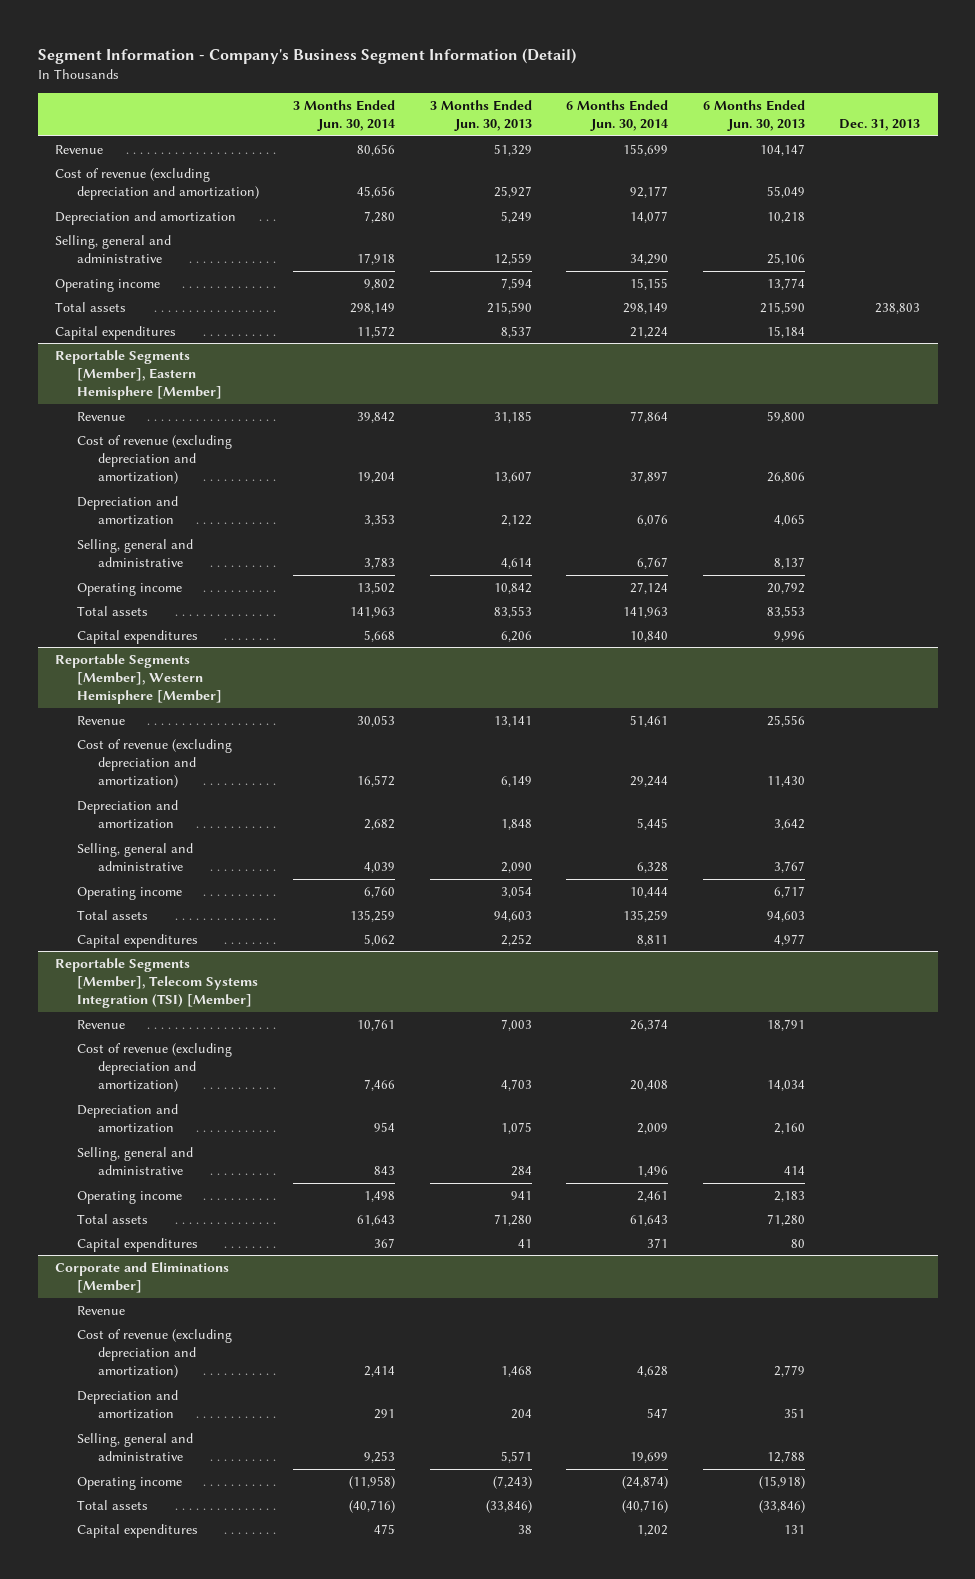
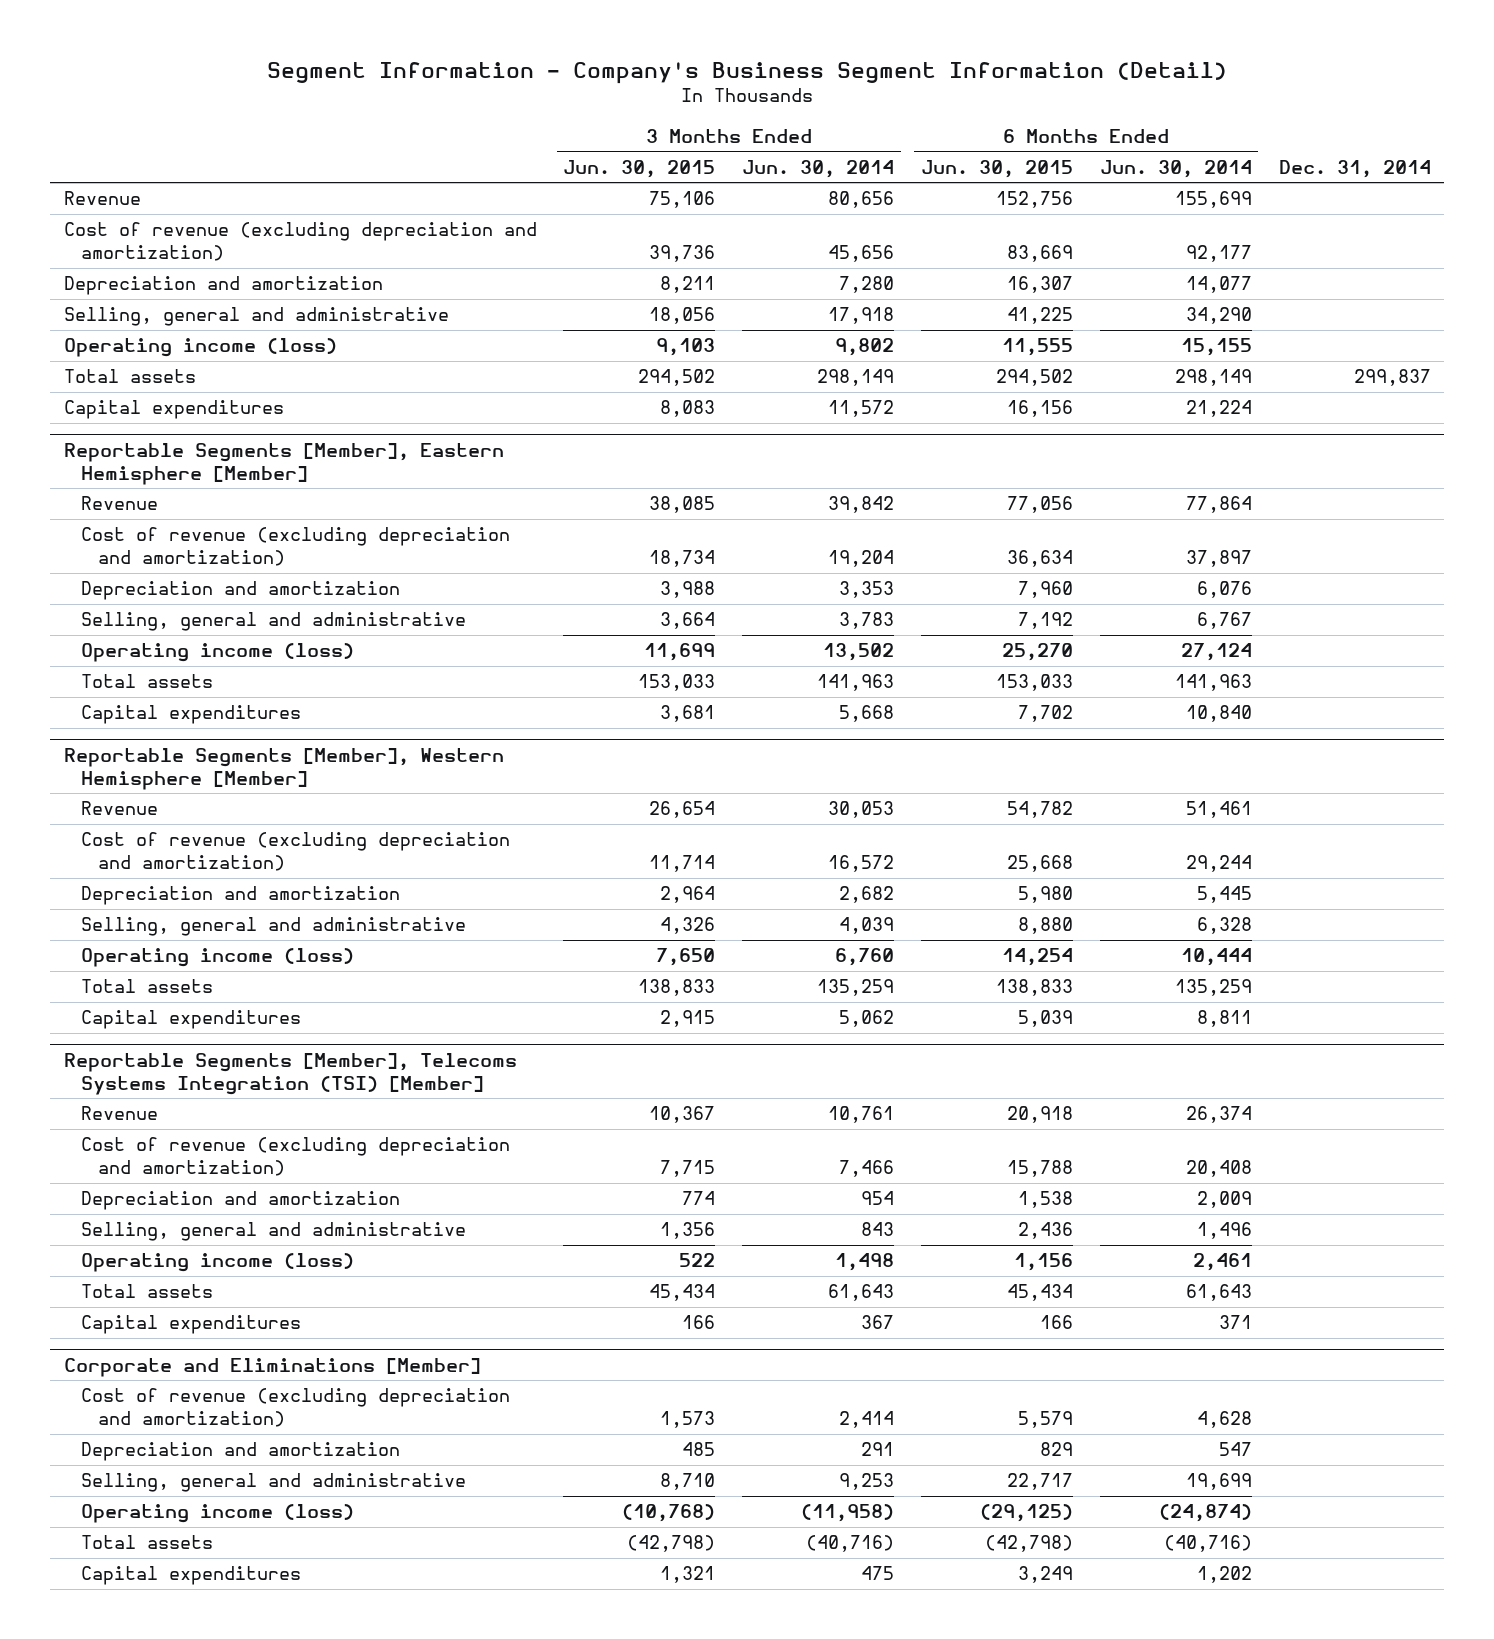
[429,99,532,131] 3 Months Ended Jun. 30, 2013 -> none
[702,99,805,131] 6 Months Ended Jun. 30, 2013 -> none
[839,118,921,131] Dec. 31, 2013 -> none
none -> [563,159,716,178] Jun. 30, 2015
none -> [921,159,1074,178] Jun. 30, 2015
none -> [1278,159,1431,178] Dec. 31, 2014
[55,278,161,292] Operating income -> [63,338,337,358] Operating income (loss)
[76,582,182,596] Operating income -> [80,643,354,663] Operating income (loss)
[76,886,182,900] Operating income -> [80,948,354,968] Operating income (loss)
[55,957,258,1009] Reportable Segments [Member], Telecom Systems Integration (TSI) [Member] -> [63,1052,517,1095] Reportable Segments [Member], Telecoms Systems Integration (TSI) [Member]
[76,1190,182,1204] Operating income -> [80,1253,354,1273] Operating income (loss)
[76,1305,125,1315] Revenue -> none
[76,1476,182,1490] Operating income -> [80,1504,354,1524] Operating income (loss)

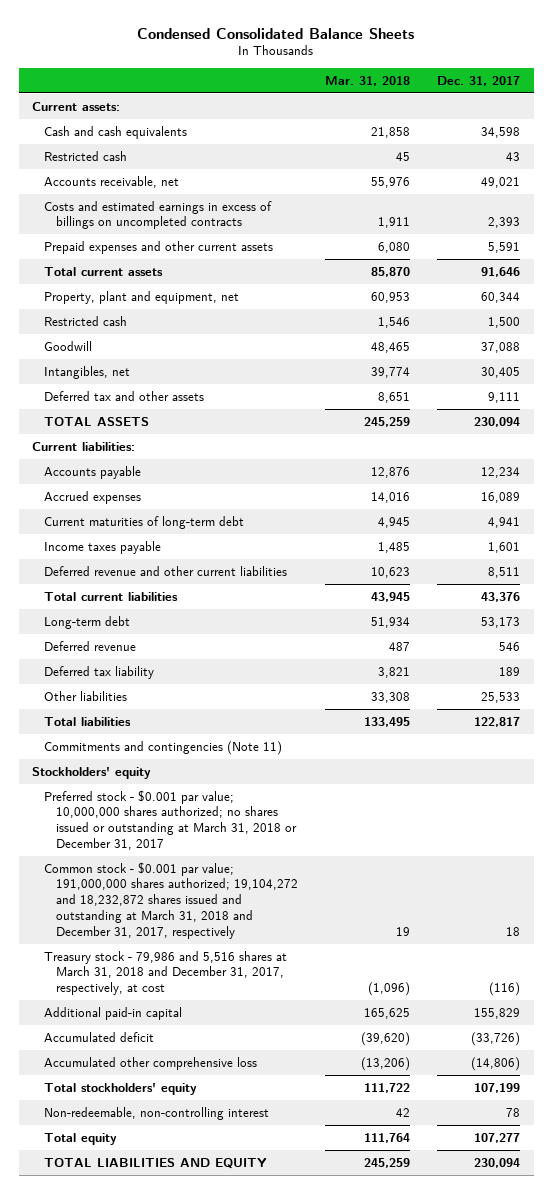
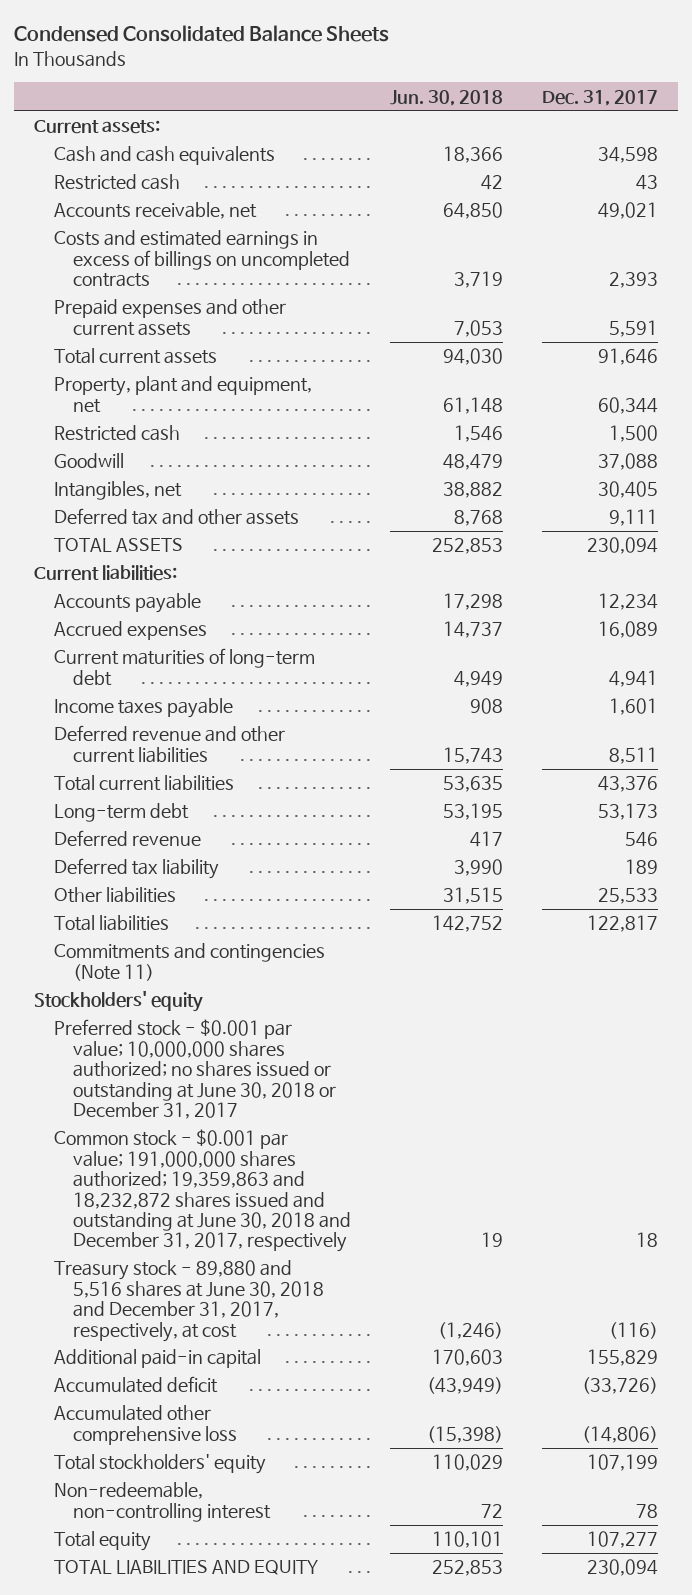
[325,75,411,86] Mar. 31, 2018 -> none
none -> [390,89,504,106] Jun. 30, 2018
[44,789,298,851] Preferred stock - $0.001 par value; 10,000,000 shares authorized; no shares issued or outstanding at March 31, 2018 or December 31, 2017 -> [53,1019,337,1119] Preferred stock - $0.001 par value; 10,000,000 shares authorized; no shares issued or outstanding at June 30, 2018 or December 31, 2017
[44,861,299,939] Common stock - $0.001 par value; 191,000,000 shares authorized; 19,104,272 and 18,232,872 shares issued and outstanding at March 31, 2018 and December 31, 2017, respectively -> [53,1129,352,1253] Common stock - $0.001 par value; 191,000,000 shares authorized; 19,359,863 and 18,232,872 shares issued and outstanding at June 30, 2018 and December 31, 2017, respectively
[44,950,288,996] Treasury stock - 79,986 and 5,516 shares at March 31, 2018 and December 31, 2017, respectively, at cost -> [53,1260,325,1342] Treasury stock - 89,880 and 5,516 shares at June 30, 2018 and December 31, 2017, respectively, at cost

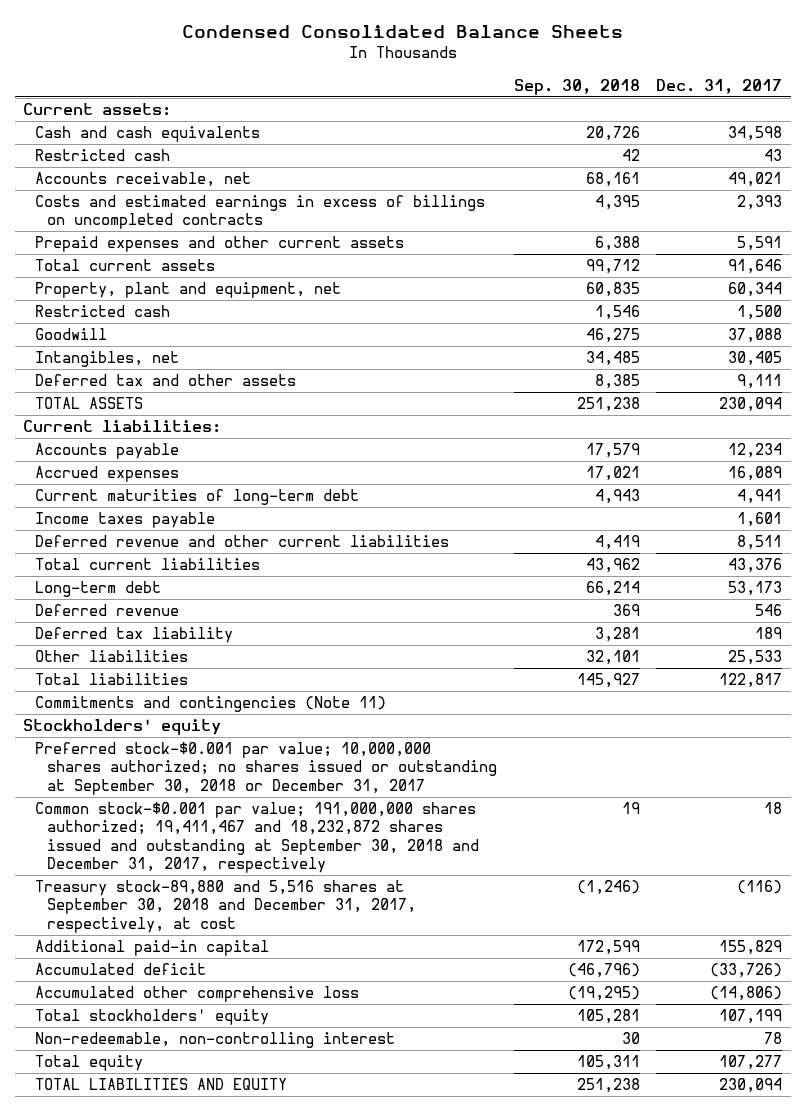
[390,89,504,106] Jun. 30, 2018 -> none
none -> [513,78,640,95] Sep. 30, 2018
[53,1019,337,1119] Preferred stock - $0.001 par value; 10,000,000 shares authorized; no shares issued or outstanding at June 30, 2018 or December 31, 2017 -> [35,742,498,795] Preferred stock-$0.001 par value; 10,000,000 shares authorized; no shares issued or outstanding at September 30, 2018 or December 31, 2017
[53,1129,352,1253] Common stock - $0.001 par value; 191,000,000 shares authorized; 19,359,863 and 18,232,872 shares issued and outstanding at June 30, 2018 and December 31, 2017, respectively -> [35,802,480,873] Common stock-$0.001 par value; 191,000,000 shares authorized; 19,411,467 and 18,232,872 shares issued and outstanding at September 30, 2018 and December 31, 2017, respectively
[53,1260,325,1342] Treasury stock - 89,880 and 5,516 shares at June 30, 2018 and December 31, 2017, respectively, at cost -> [35,880,417,933] Treasury stock-89,880 and 5,516 shares at September 30, 2018 and December 31, 2017, respectively, at cost

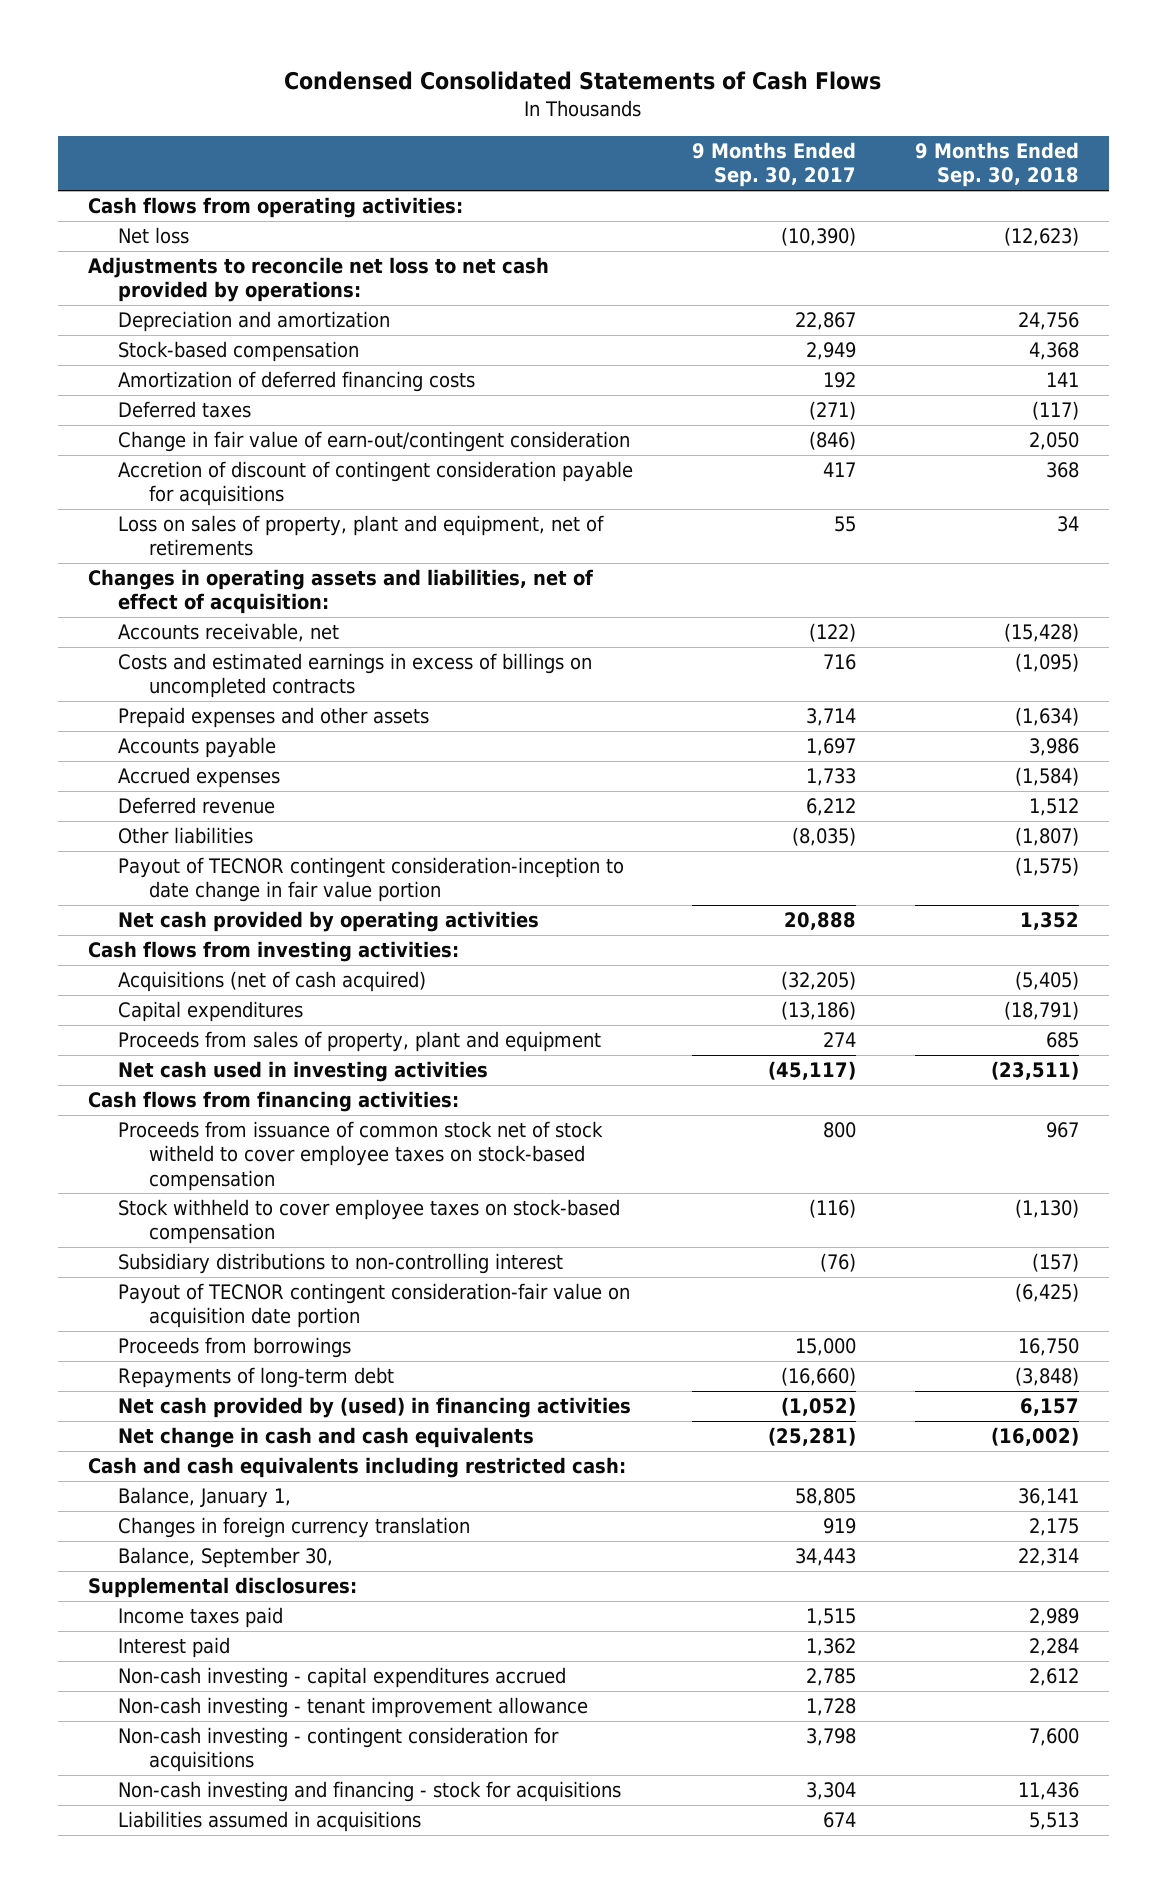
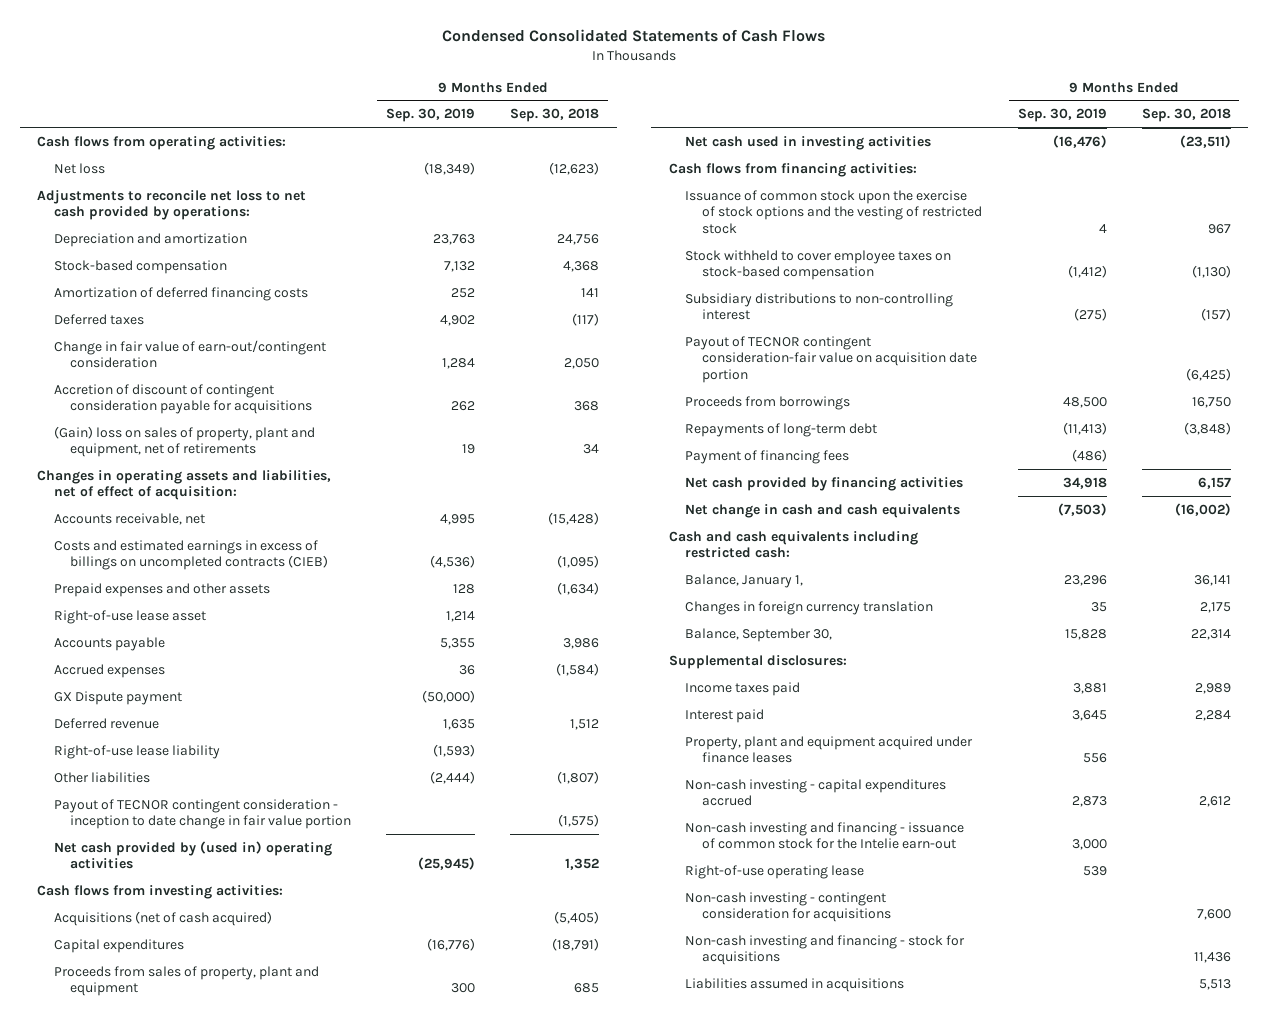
[692,142,857,188] 9 Months Ended Sep. 30, 2017 -> none
none -> [386,108,476,123] Sep. 30, 2019
[118,515,605,557] Loss on sales of property, plant and equipment, net of retirements -> [53,425,315,458] (Gain) loss on sales of property, plant and equipment, net of retirements
[118,653,593,699] Costs and estimated earnings in excess of billings on uncompleted contracts -> [53,539,329,571] Costs and estimated earnings in excess of billings on uncompleted contracts (CIEB)
none -> [53,609,206,624] Right-of-use lease asset
none -> [53,690,182,705] GX Dispute payment
none -> [53,744,220,759] Right-of-use lease liability
[118,857,625,903] Payout of TECNOR contingent consideration-inception to date change in fair value portion -> [53,798,352,830] Payout of TECNOR contingent consideration - inception to date change in fair value portion
[118,911,540,933] Net cash provided by operating activities -> [53,840,332,870] Net cash provided by (used in) operating activities
[118,1121,604,1191] Proceeds from issuance of common stock net of stock witheld to cover employee taxes on stock-based compensation -> [685,189,982,234] Issuance of common stock upon the exercise of stock options and the vesting of restricted stock
none -> [685,449,850,464] Payment of financing fees
[118,1397,632,1419] Net cash provided by (used) in financing activities -> [685,476,964,491] Net cash provided by financing activities
none -> [685,735,974,764] Property, plant and equipment acquired under finance leases
[118,1697,589,1719] Non-cash investing - tenant improvement allowance -> none
none -> [685,821,965,850] Non-cash investing and financing - issuance of common stock for the Intelie earn-out
none -> [685,864,865,879] Right-of-use operating lease

